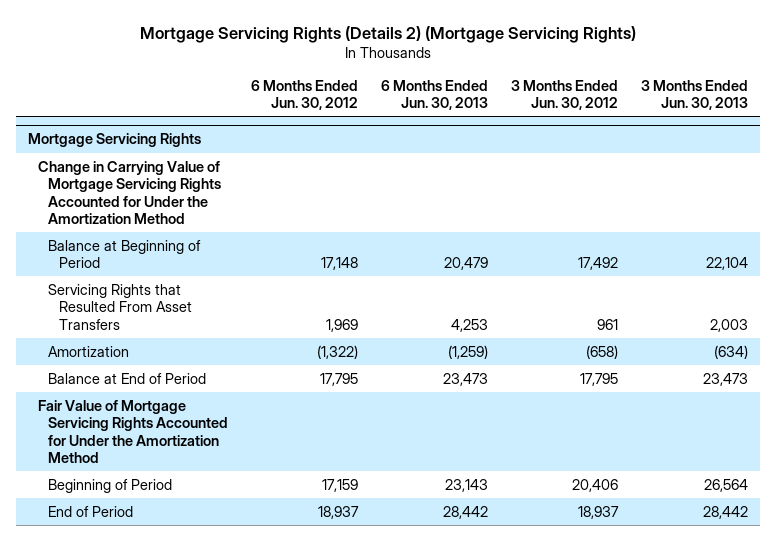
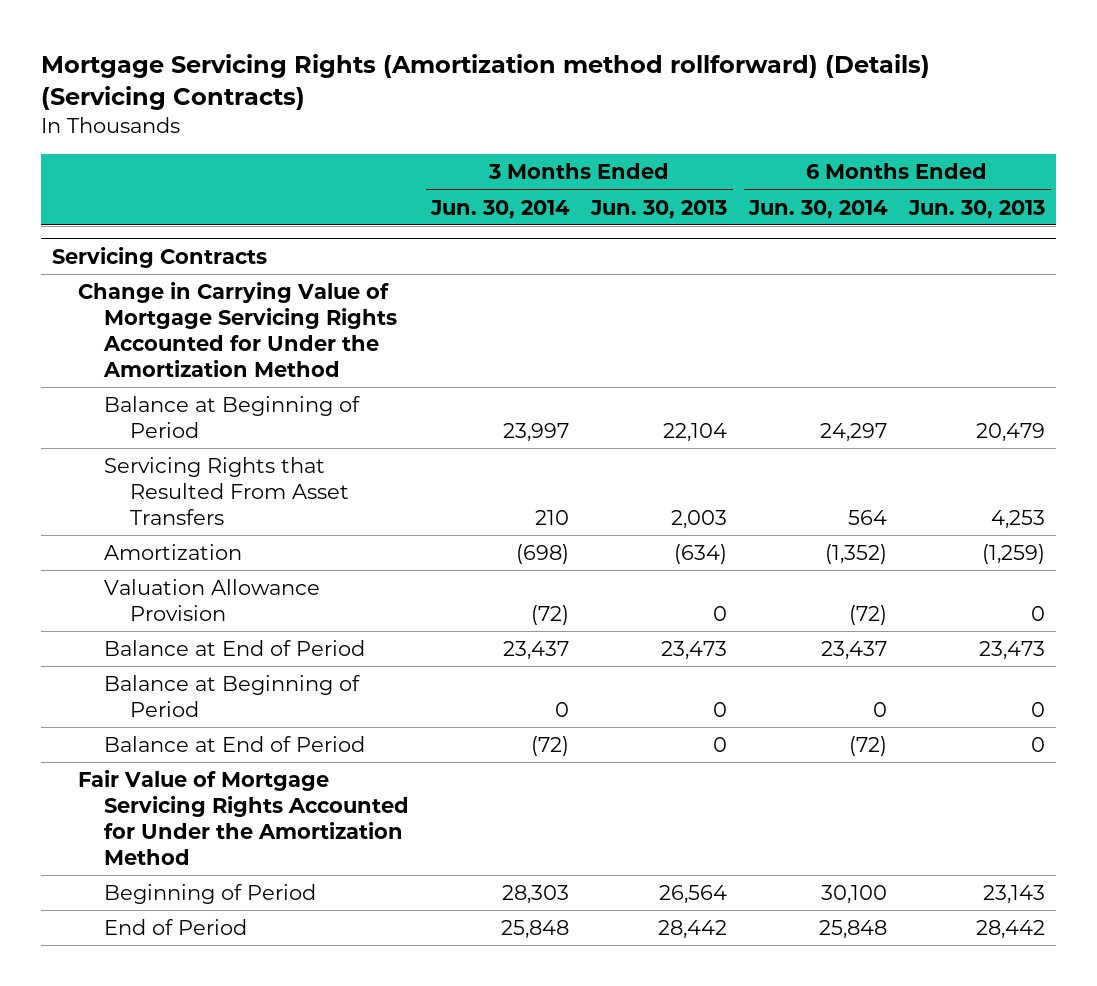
[140,25,637,43] Mortgage Servicing Rights (Details 2) (Mortgage Servicing Rights) -> [40,53,930,111] Mortgage Servicing Rights (Amortization method rollforward) (Details) (Servicing Contracts)
[251,79,359,111] 6 Months Ended Jun. 30, 2012 -> none
[511,79,619,111] 3 Months Ended Jun. 30, 2012 -> none
none -> [430,199,571,219] Jun. 30, 2014
none -> [748,199,889,219] Jun. 30, 2014
[27,133,201,148] Mortgage Servicing Rights -> none
none -> [51,246,267,268] Servicing Contracts
none -> [104,578,321,621] Valuation Allowance Provision
none -> [104,674,361,717] Balance at Beginning of Period
none -> [104,735,366,752] Balance at End of Period

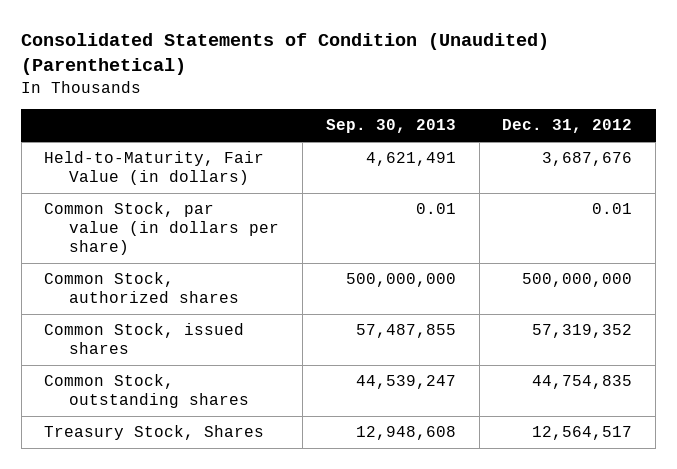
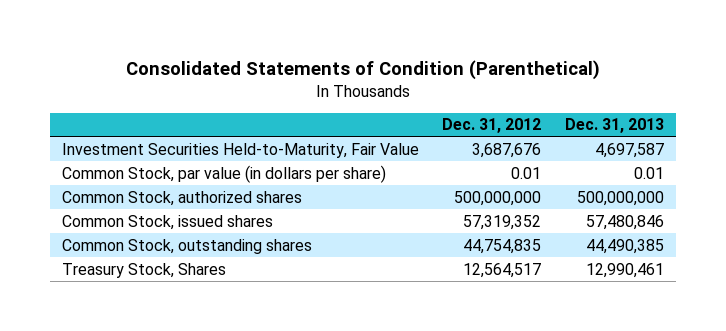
[21,33,550,76] Consolidated Statements of Condition (Unaudited) (Parenthetical) -> [125,59,600,80] Consolidated Statements of Condition (Parenthetical)
[325,119,456,134] Sep. 30, 2013 -> none
none -> [564,118,664,134] Dec. 31, 2013
[44,151,265,186] Held-to-Maturity, Fair Value (in dollars) -> [61,142,419,158] Investment Securities Held-to-Maturity, Fair Value

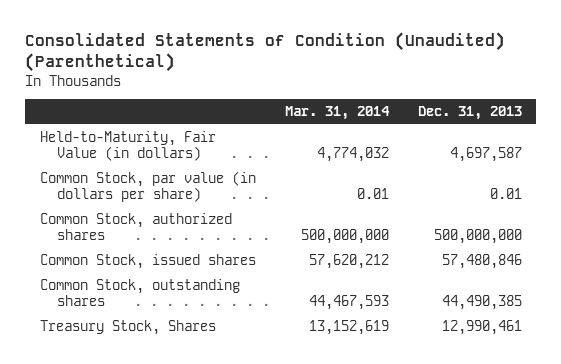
[125,59,600,80] Consolidated Statements of Condition (Parenthetical) -> [25,32,506,73] Consolidated Statements of Condition (Unaudited) (Parenthetical)
[442,118,542,134] Dec. 31, 2012 -> none
none -> [284,106,390,121] Mar. 31, 2014
[61,142,419,158] Investment Securities Held-to-Maturity, Fair Value -> [39,131,216,162] Held-to-Maturity, Fair Value (in dollars)

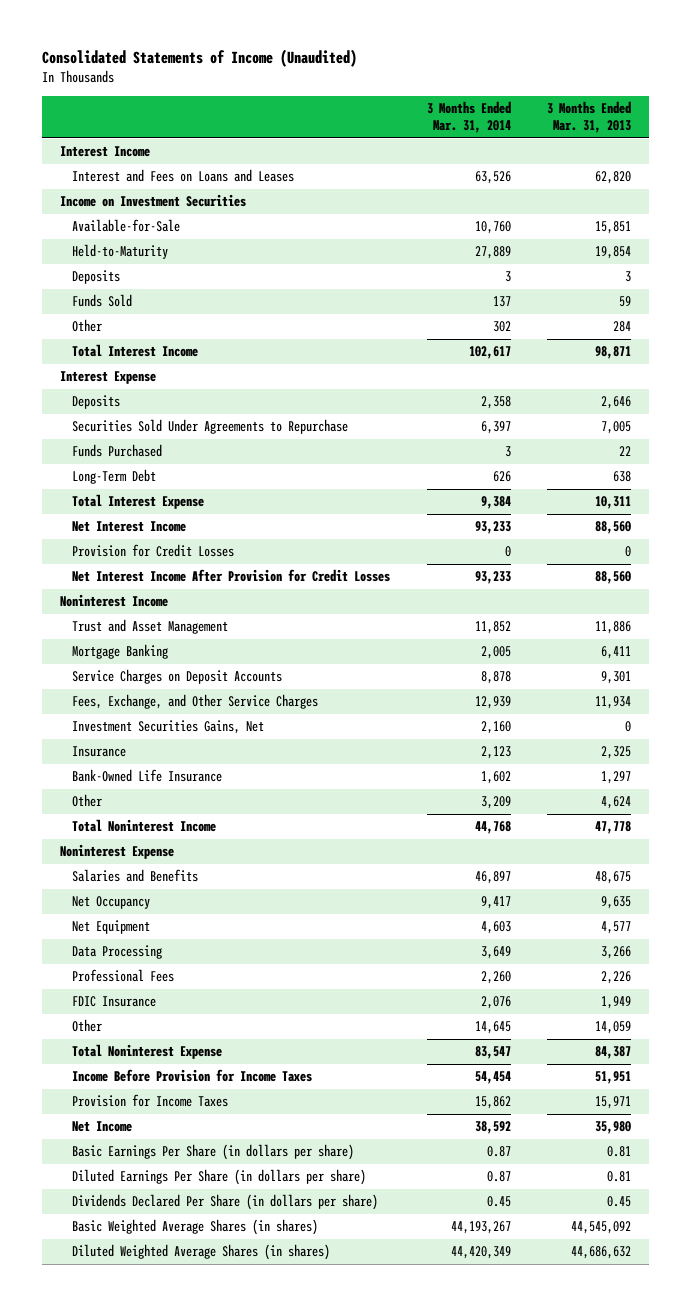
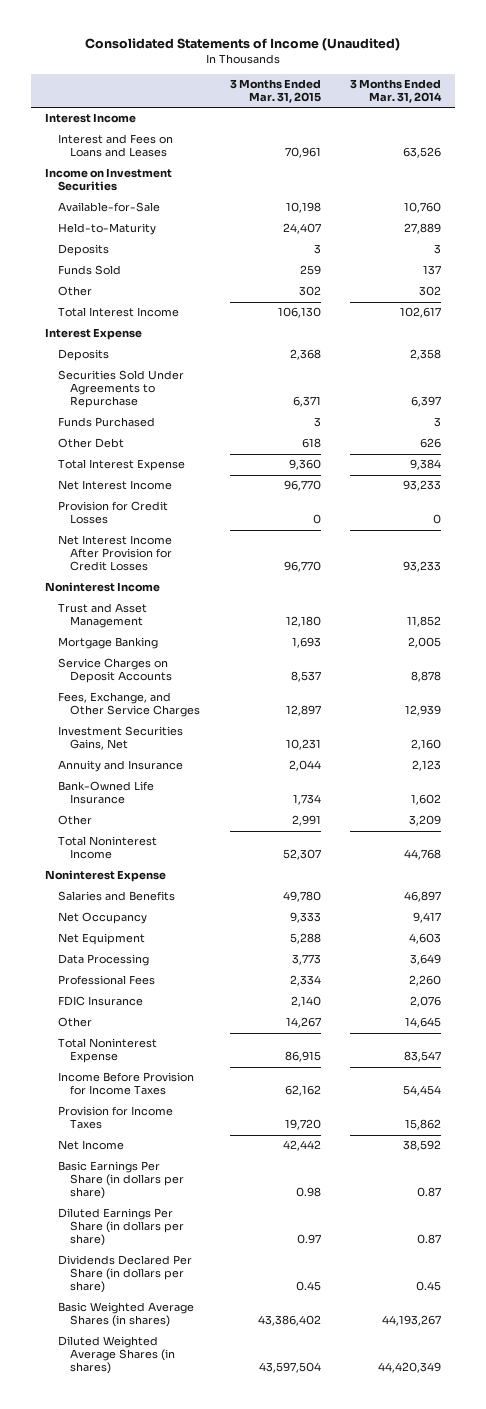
[547,101,632,133] 3 Months Ended Mar. 31, 2013 -> none
none -> [229,78,321,103] 3 Months Ended Mar. 31, 2015
[71,469,156,485] Long-Term Debt -> [57,438,124,449] Other Debt
[71,746,126,758] Insurance -> [57,760,183,773] Annuity and Insurance

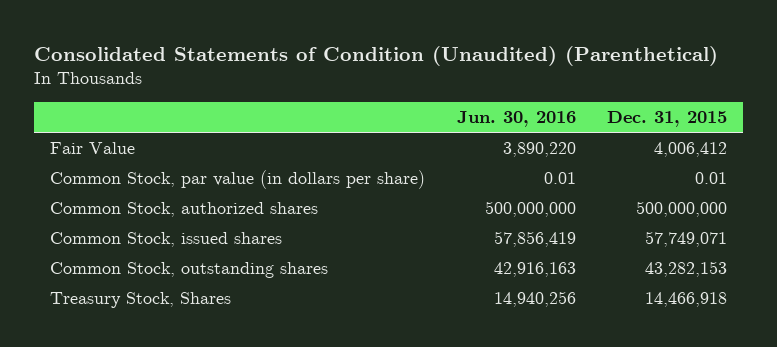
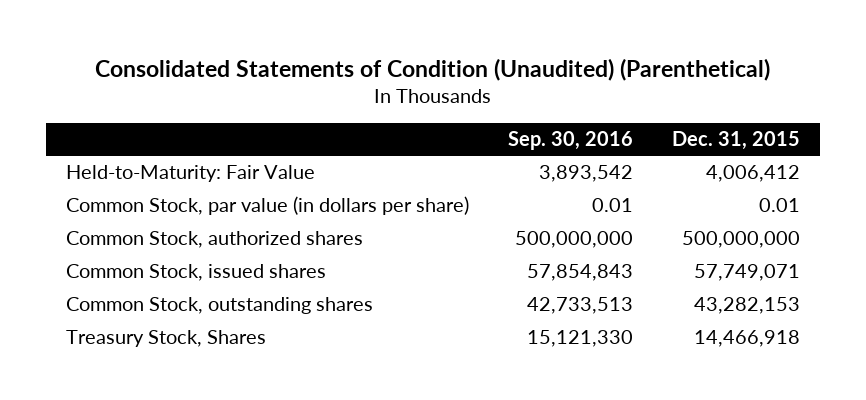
[456,110,576,127] Jun. 30, 2016 -> none
none -> [508,130,634,150] Sep. 30, 2016
[49,142,135,155] Fair Value -> [66,165,316,183] Held-to-Maturity: Fair Value

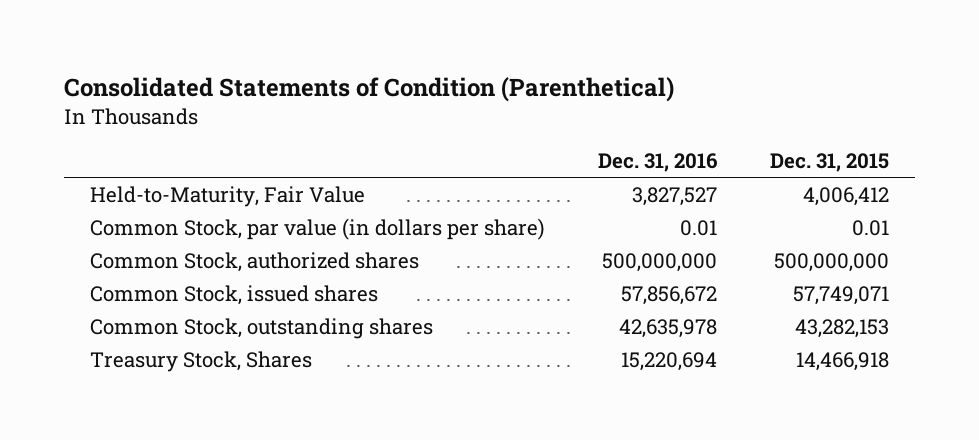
[95,57,771,81] Consolidated Statements of Condition (Unaudited) (Parenthetical) -> [63,76,674,102] Consolidated Statements of Condition (Parenthetical)
[508,130,634,150] Sep. 30, 2016 -> none
none -> [597,153,718,173] Dec. 31, 2016
[66,165,316,183] Held-to-Maturity: Fair Value -> [90,185,366,207] Held-to-Maturity, Fair Value

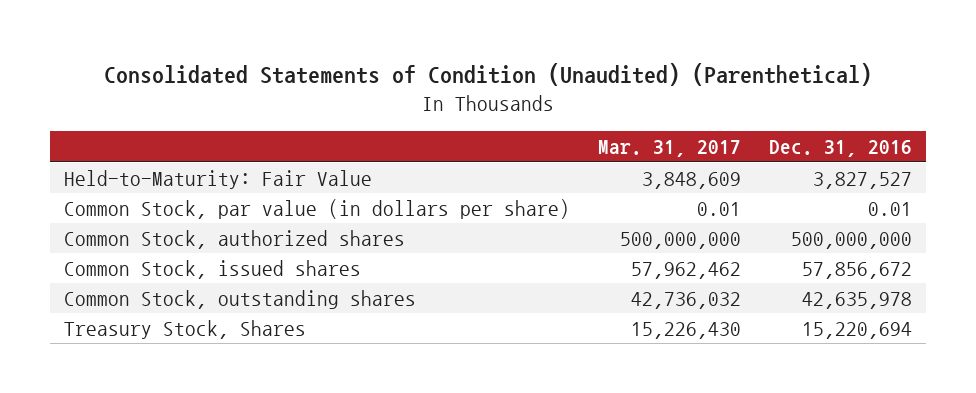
[63,76,674,102] Consolidated Statements of Condition (Parenthetical) -> [103,63,872,87] Consolidated Statements of Condition (Unaudited) (Parenthetical)
[769,153,889,173] Dec. 31, 2015 -> none
none -> [597,140,741,158] Mar. 31, 2017
[90,185,366,207] Held-to-Maturity, Fair Value -> [63,169,372,189] Held-to-Maturity: Fair Value

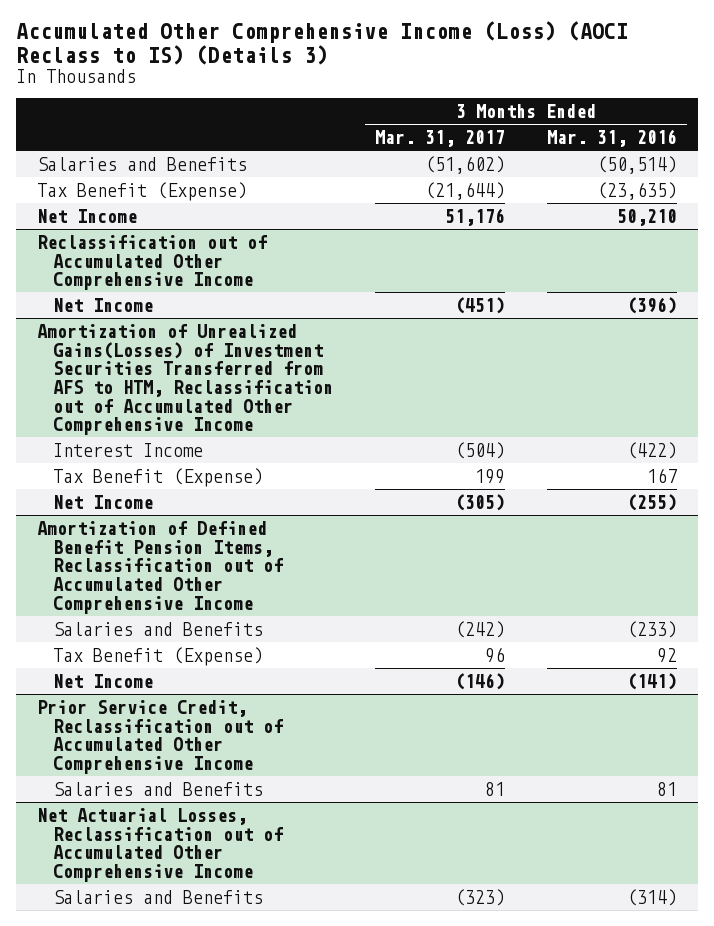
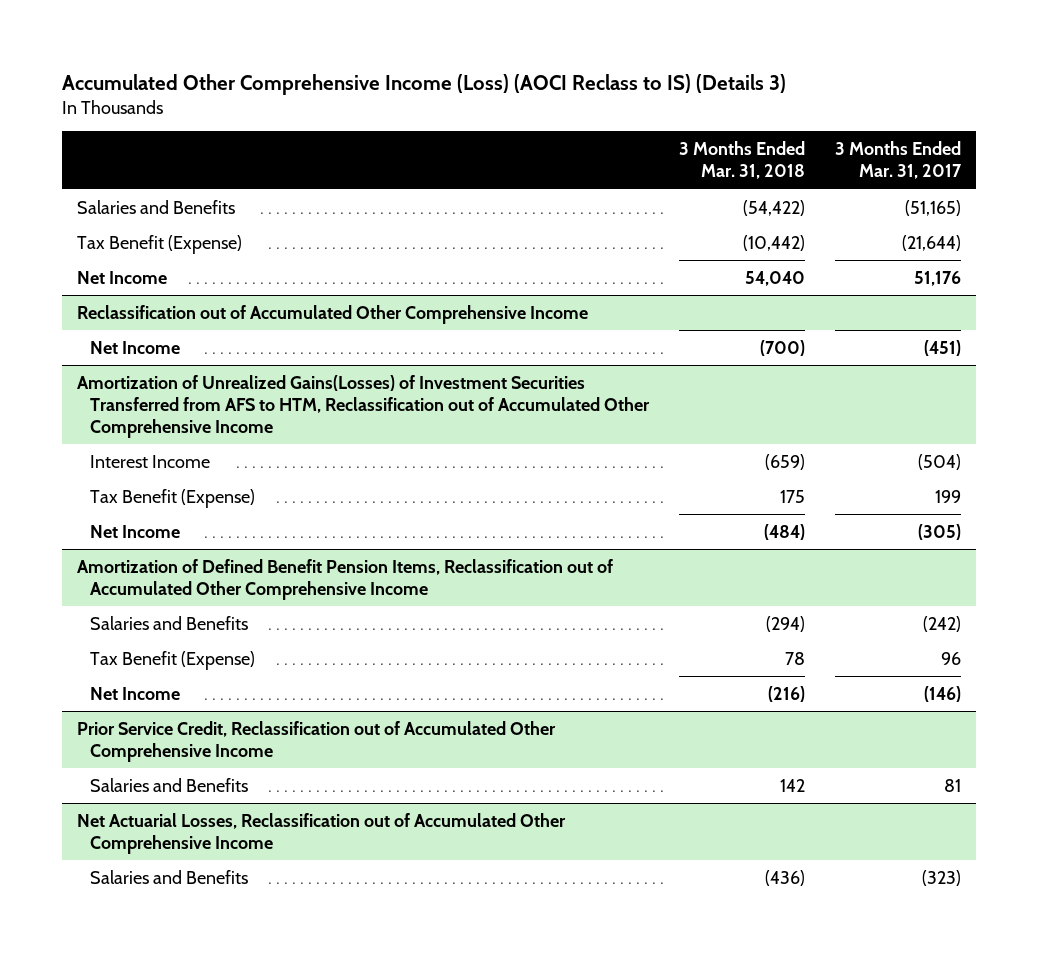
[547,129,678,148] Mar. 31, 2016 -> none
none -> [679,141,806,180] 3 Months Ended Mar. 31, 2018
[425,155,506,174] (51,602) -> [905,199,962,216] (51,165)

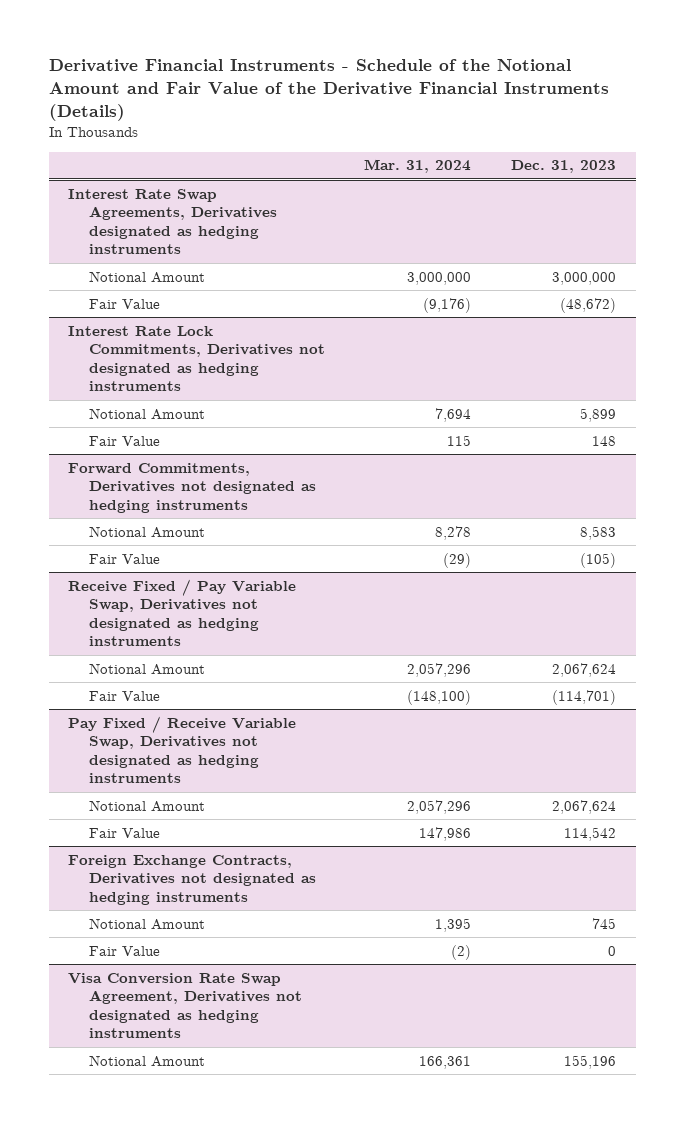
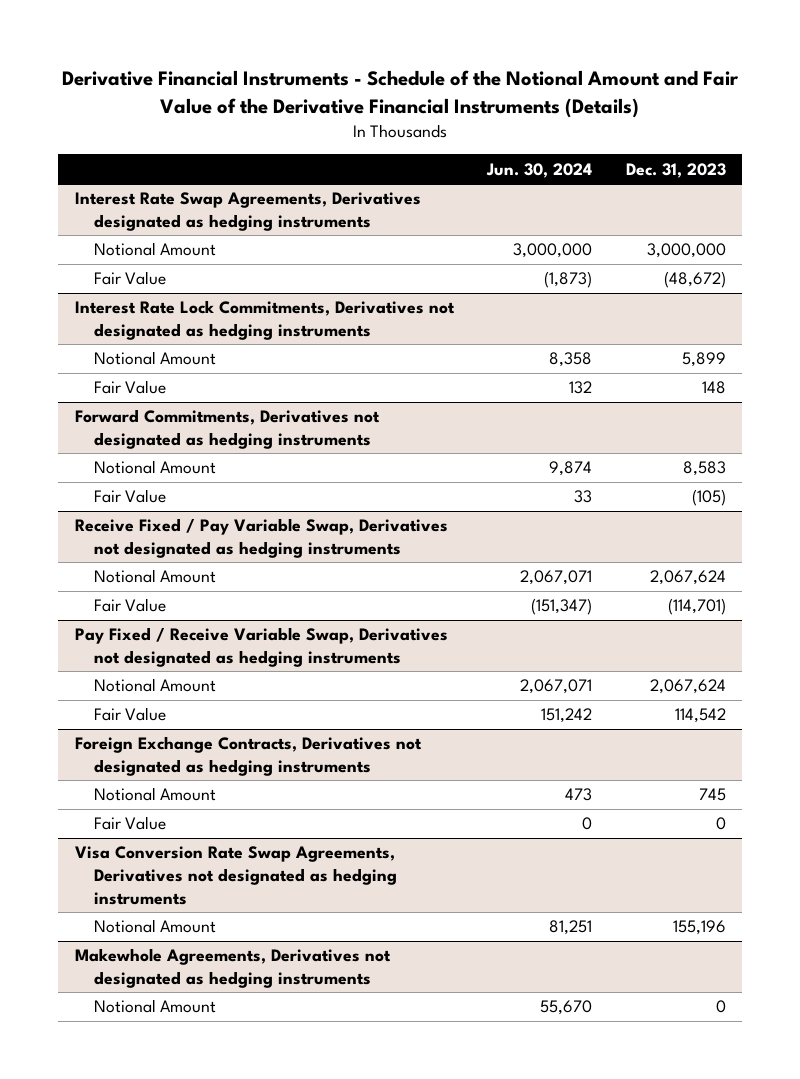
[364,159,472,174] Mar. 31, 2024 -> none
none -> [486,162,593,178] Jun. 30, 2024
[68,972,302,1039] Visa Conversion Rate Swap Agreement, Derivatives not designated as hedging instruments -> [74,846,398,905] Visa Conversion Rate Swap Agreements, Derivatives not designated as hedging instruments
none -> [74,948,391,988] Makewhole Agreements, Derivatives not designated as hedging instruments
none -> [94,999,217,1014] Notional Amount

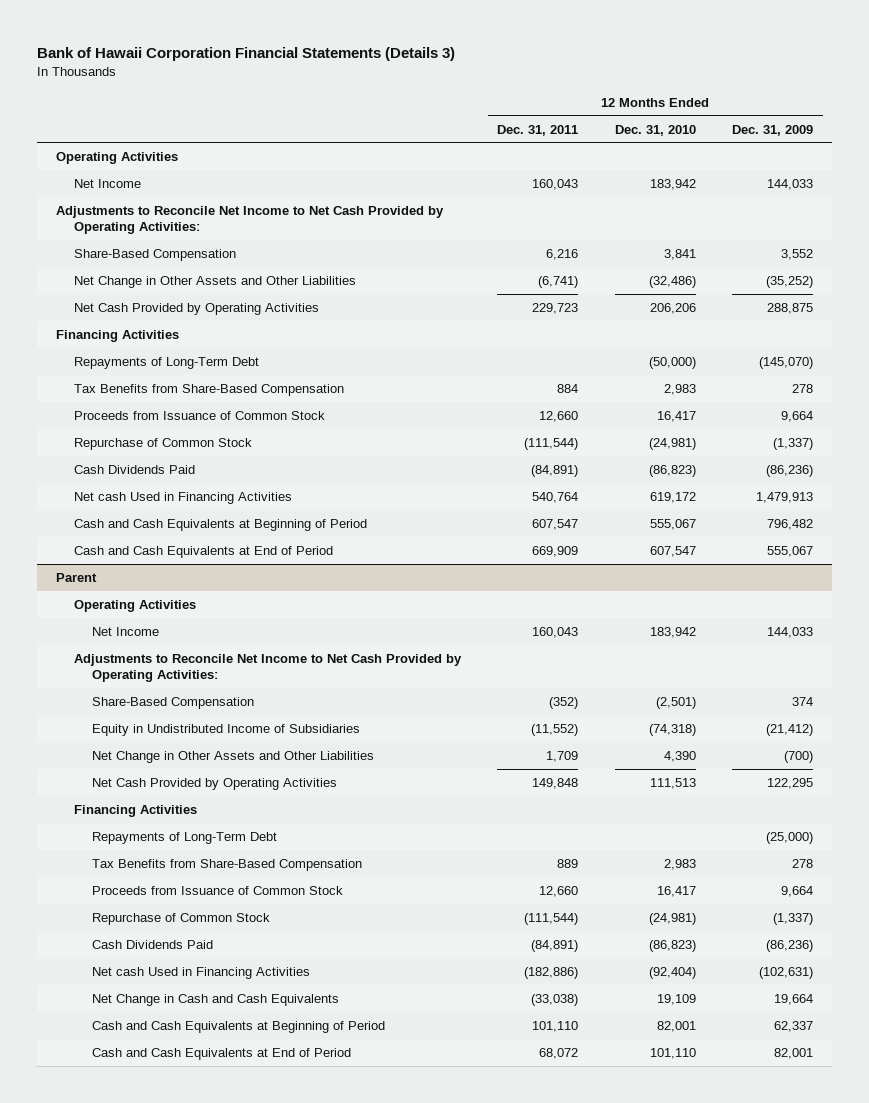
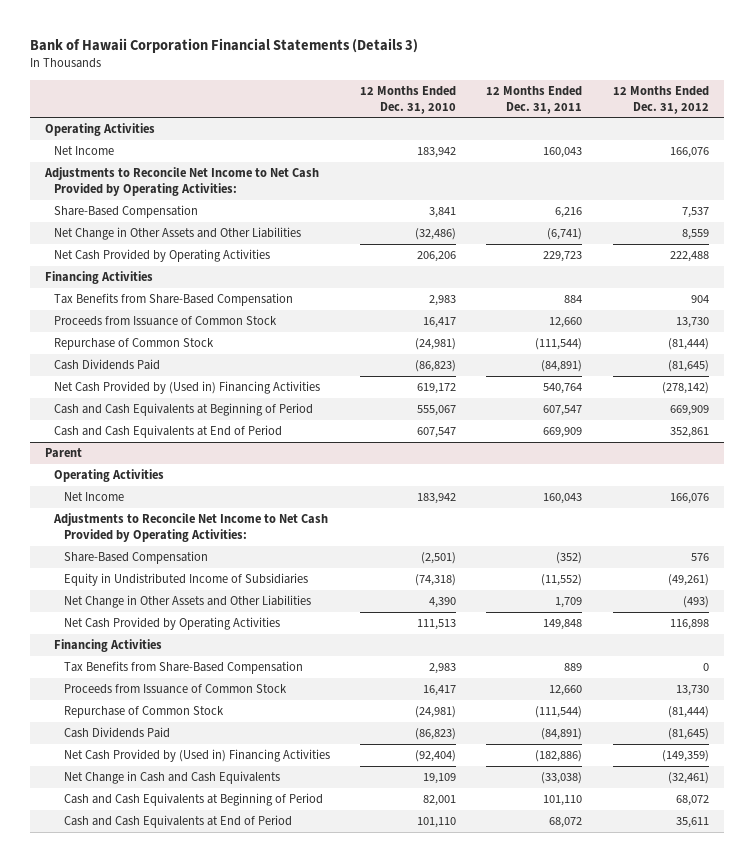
[732,124,814,136] Dec. 31, 2009 -> none
none -> [612,85,709,114] 12 Months Ended Dec. 31, 2012
[73,356,259,369] Repayments of Long-Term Debt -> none
[73,491,292,504] Net cash Used in Financing Activities -> [54,381,321,395] Net Cash Provided by (Used in) Financing Activities
[92,831,278,844] Repayments of Long-Term Debt -> none
[92,966,311,979] Net cash Used in Financing Activities -> [63,749,330,763] Net Cash Provided by (Used in) Financing Activities

